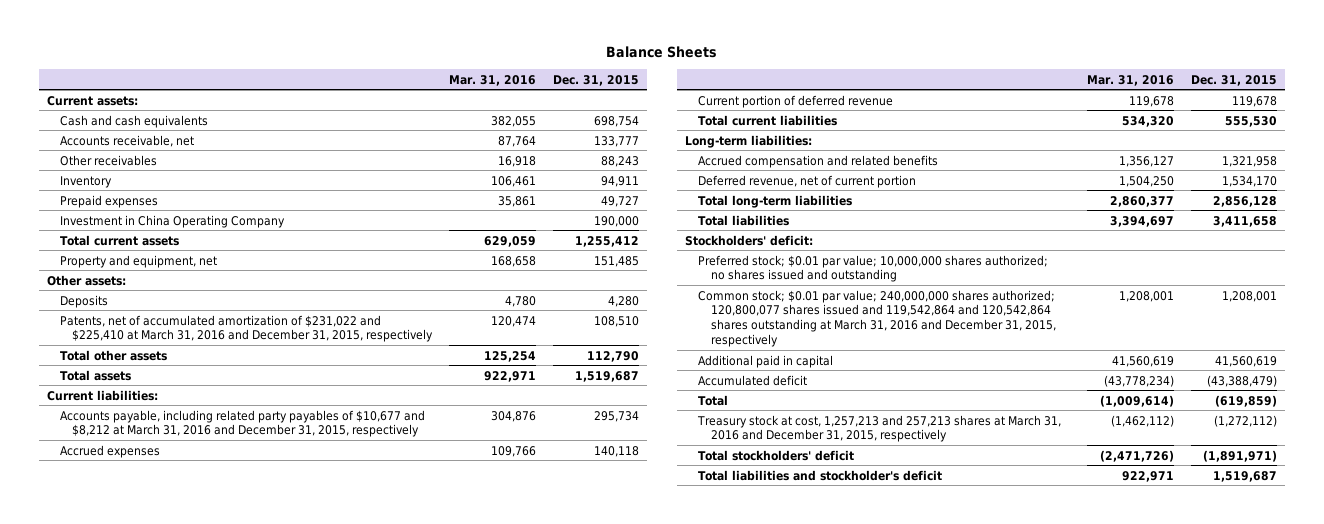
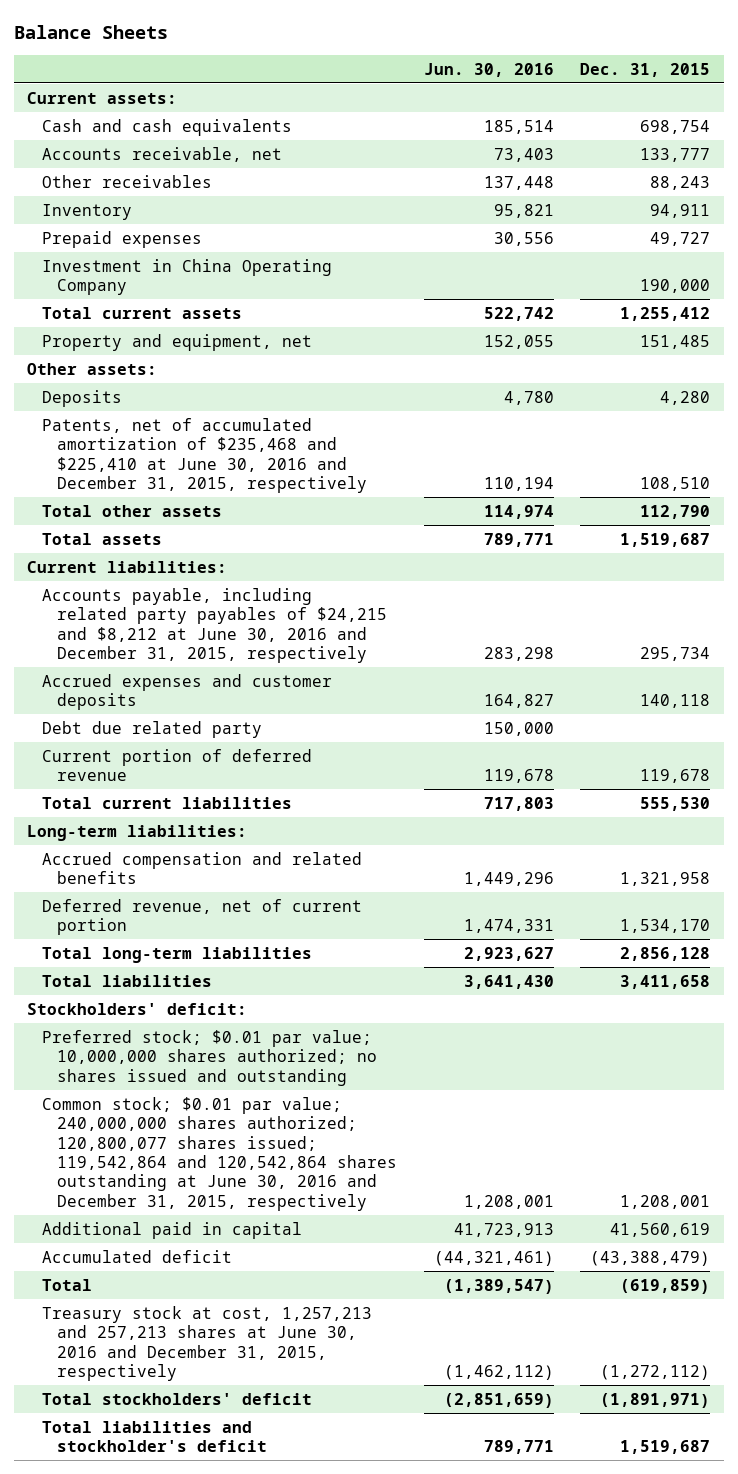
[449,74,537,86] Mar. 31, 2016 -> none
none -> [423,62,554,77] Jun. 30, 2016
[59,314,434,343] Patents, net of accumulated amortization of $231,022 and $225,410 at March 31, 2016 and December 31, 2015, respectively -> [42,417,367,493] Patents, net of accumulated amortization of $235,468 and $225,410 at June 30, 2016 and December 31, 2015, respectively
[59,409,425,438] Accounts payable, including related party payables of $10,677 and $8,212 at March 31, 2016 and December 31, 2015, respectively -> [42,587,387,663] Accounts payable, including related party payables of $24,215 and $8,212 at June 30, 2016 and December 31, 2015, respectively
[59,444,160,458] Accrued expenses -> [42,673,333,711] Accrued expenses and customer deposits
none -> [42,720,263,738] Debt due related party
[697,289,1056,348] Common stock; $0.01 par value; 240,000,000 shares authorized; 120,800,077 shares issued and 119,542,864 and 120,542,864 shares outstanding at March 31, 2016 and December 31, 2015, respectively -> [42,1096,397,1211] Common stock; $0.01 par value; 240,000,000 shares authorized; 120,800,077 shares issued; 119,542,864 and 120,542,864 shares outstanding at June 30, 2016 and December 31, 2015, respectively
[696,414,1061,443] Treasury stock at cost, 1,257,213 and 257,213 shares at March 31, 2016 and December 31, 2015, respectively -> [42,1305,373,1381] Treasury stock at cost, 1,257,213 and 257,213 shares at June 30, 2016 and December 31, 2015, respectively

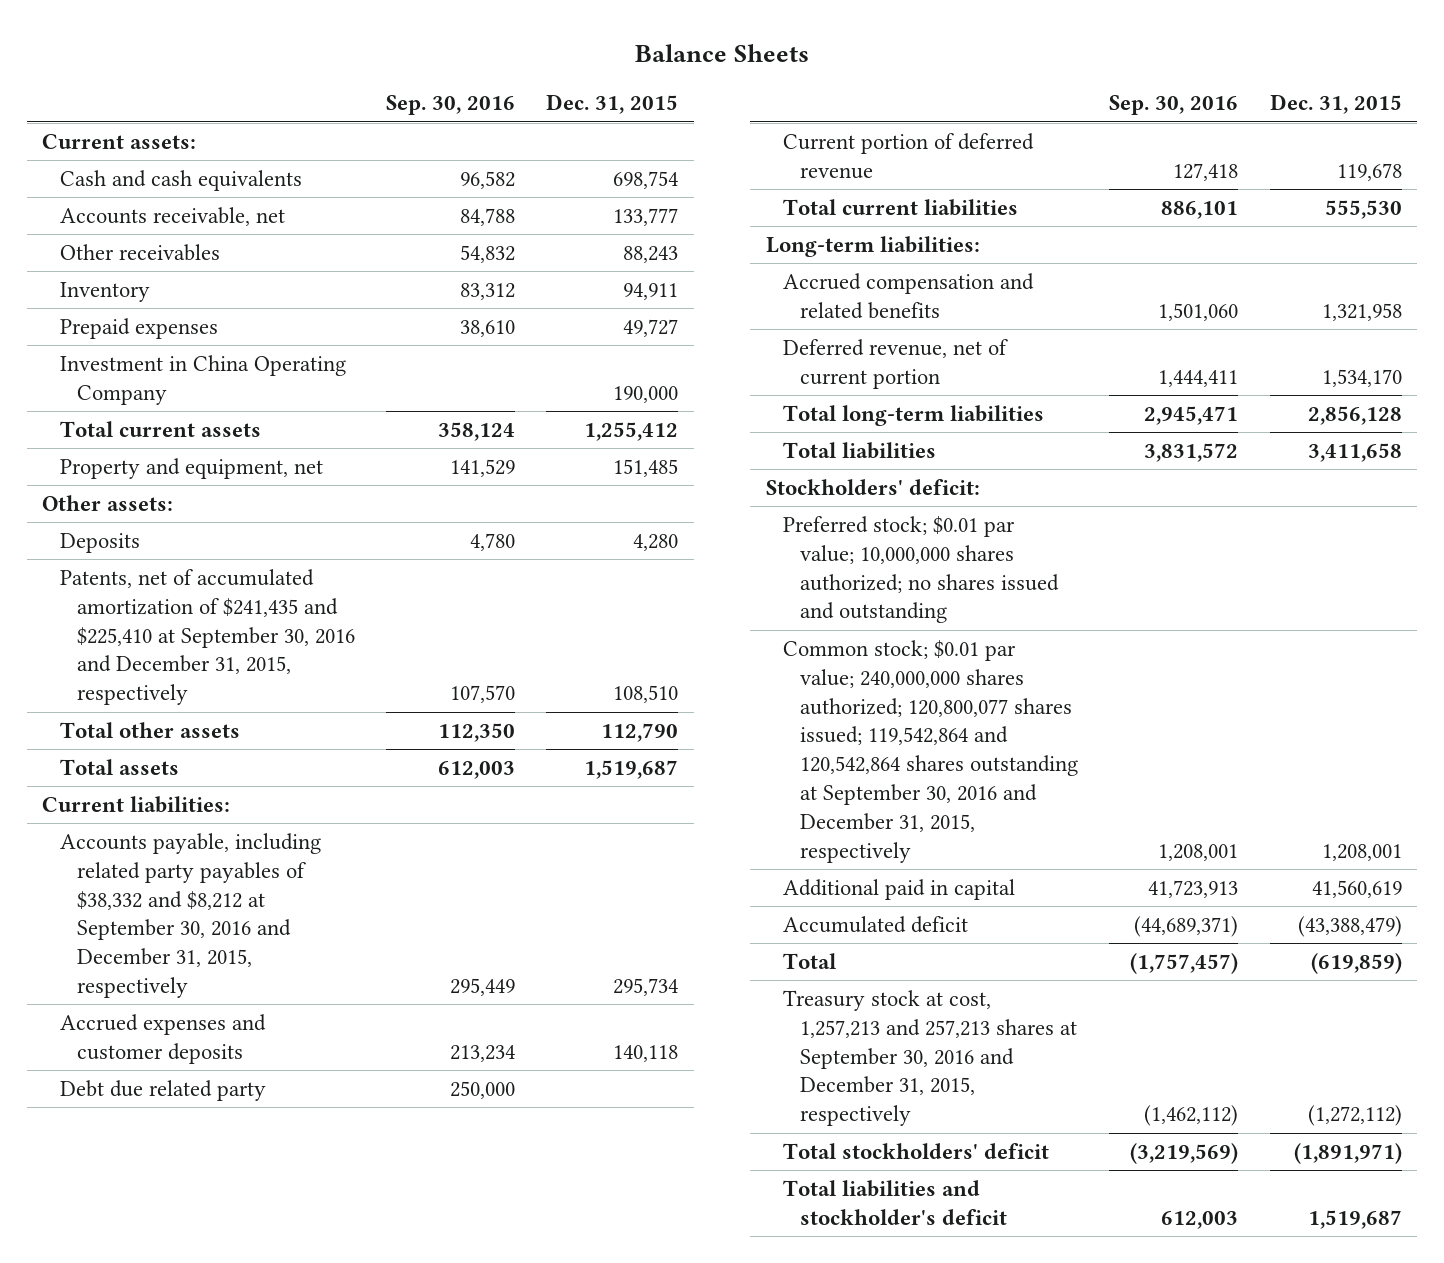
[423,62,554,77] Jun. 30, 2016 -> none
none -> [385,95,515,116] Sep. 30, 2016
[42,417,367,493] Patents, net of accumulated amortization of $235,468 and $225,410 at June 30, 2016 and December 31, 2015, respectively -> [59,568,355,706] Patents, net of accumulated amortization of $241,435 and $225,410 at September 30, 2016 and December 31, 2015, respectively
[42,587,387,663] Accounts payable, including related party payables of $24,215 and $8,212 at June 30, 2016 and December 31, 2015, respectively -> [59,832,321,998] Accounts payable, including related party payables of $38,332 and $8,212 at September 30, 2016 and December 31, 2015, respectively
[42,1096,397,1211] Common stock; $0.01 par value; 240,000,000 shares authorized; 120,800,077 shares issued; 119,542,864 and 120,542,864 shares outstanding at June 30, 2016 and December 31, 2015, respectively -> [782,639,1079,863] Common stock; $0.01 par value; 240,000,000 shares authorized; 120,800,077 shares issued; 119,542,864 and 120,542,864 shares outstanding at September 30, 2016 and December 31, 2015, respectively
[42,1305,373,1381] Treasury stock at cost, 1,257,213 and 257,213 shares at June 30, 2016 and December 31, 2015, respectively -> [782,989,1078,1127] Treasury stock at cost, 1,257,213 and 257,213 shares at September 30, 2016 and December 31, 2015, respectively

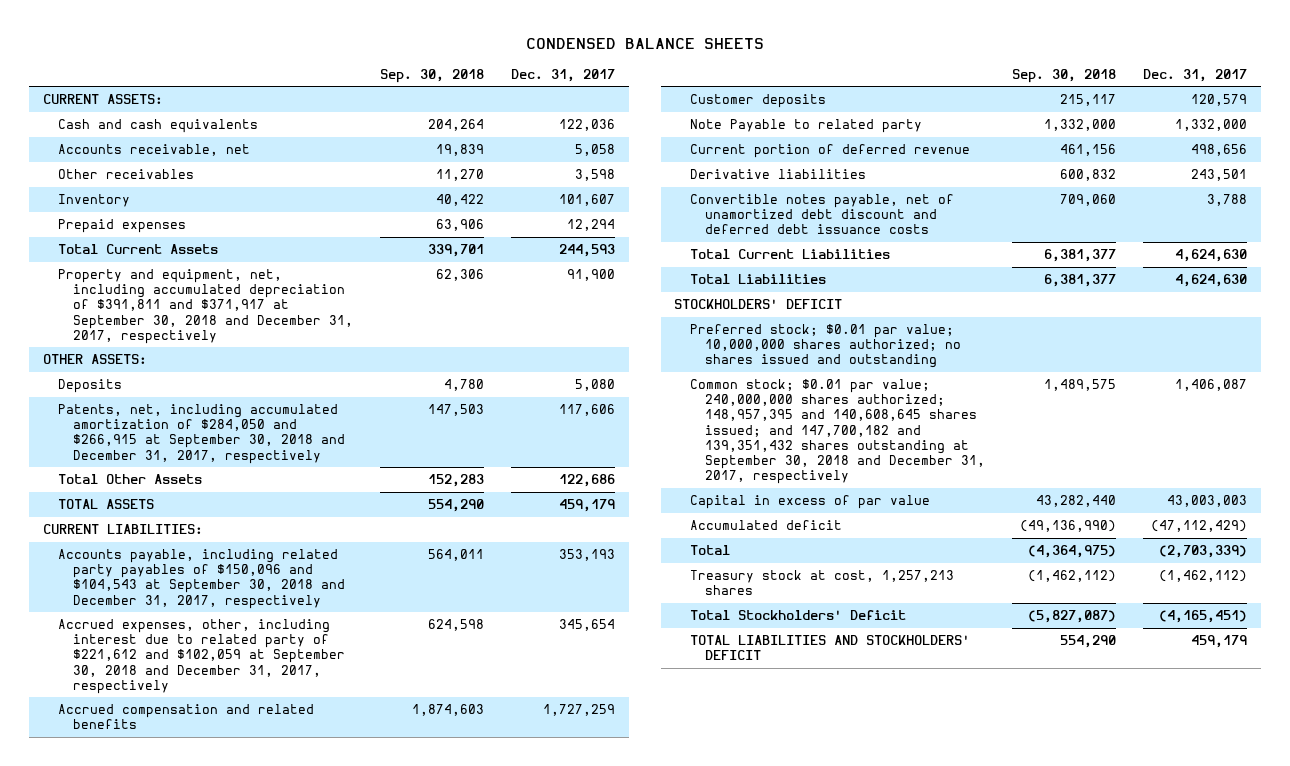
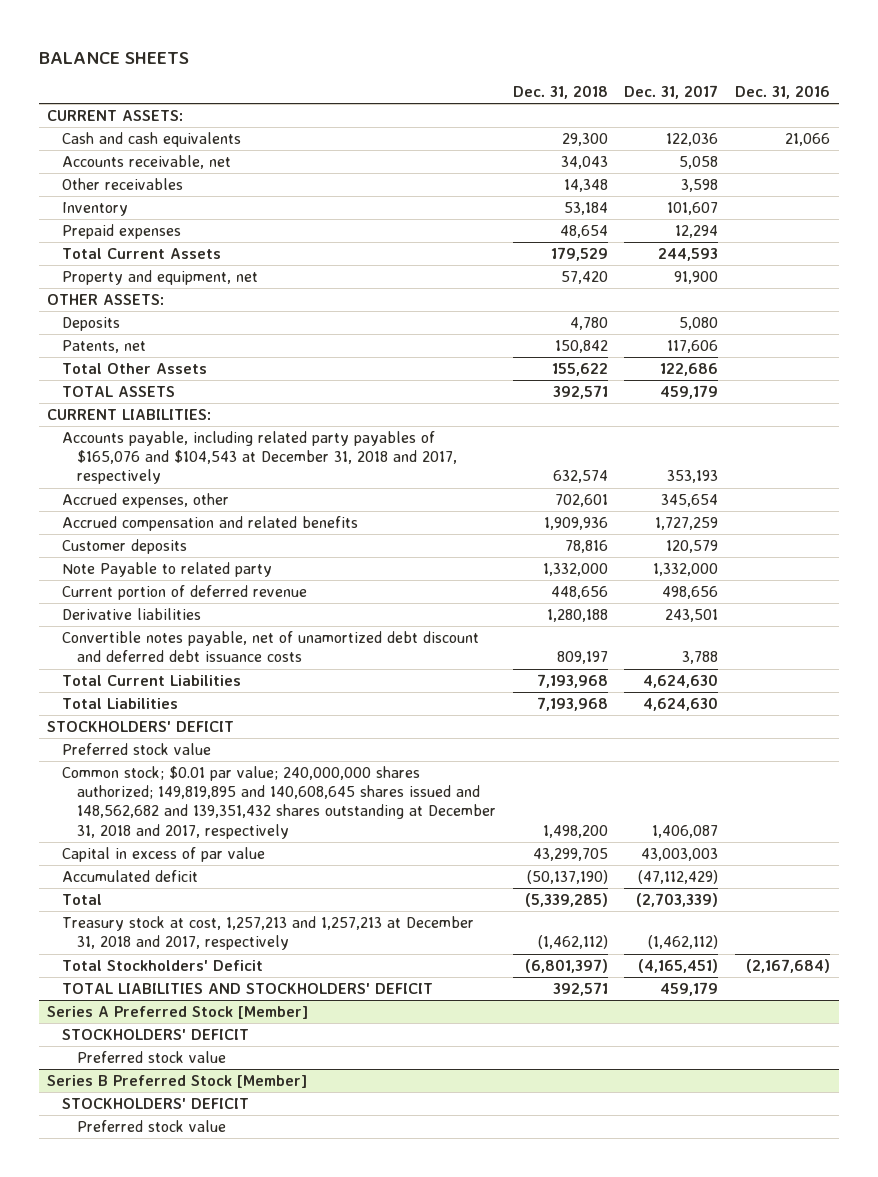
[525,37,764,49] CONDENSED BALANCE SHEETS -> [38,51,189,64] BALANCE SHEETS
[380,68,485,83] Sep. 30, 2018 -> none
none -> [512,84,608,99] Dec. 31, 2018
none -> [735,84,831,99] Dec. 31, 2016
[58,269,354,344] Property and equipment, net, including accumulated depreciation of $391,811 and $371,917 at September 30, 2018 and December 31, 2017, respectively -> [62,270,259,286] Property and equipment, net
[58,404,346,464] Patents, net, including accumulated amortization of $284,050 and $266,915 at September 30, 2018 and December 31, 2017, respectively -> [62,340,147,354] Patents, net
[58,549,346,609] Accounts payable, including related party payables of $150,096 and $104,543 at September 30, 2018 and December 31, 2017, respectively -> [62,431,457,485] Accounts payable, including related party payables of $165,076 and $104,543 at December 31, 2018 and 2017, respectively
[58,619,346,694] Accrued expenses, other, including interest due to related party of $221,612 and $102,059 at September 30, 2018 and December 31, 2017, respectively -> [62,493,230,509] Accrued expenses, other
[689,324,961,369] Preferred stock; $0.01 par value; 10,000,000 shares authorized; no shares issued and outstanding -> [62,743,212,756] Preferred stock value
[689,379,985,485] Common stock; $0.01 par value; 240,000,000 shares authorized; 148,957,395 and 140,608,645 shares issued; and 147,700,182 and 139,351,432 shares outstanding at September 30, 2018 and December 31, 2017, respectively -> [62,766,496,839] Common stock; $0.01 par value; 240,000,000 shares authorized; 149,819,895 and 140,608,645 shares issued and 148,562,682 and 139,351,432 shares outstanding at December 31, 2018 and 2017, respectively
[689,570,954,596] Treasury stock at cost, 1,257,213 shares -> [62,916,475,951] Treasury stock at cost, 1,257,213 and 1,257,213 at December 31, 2018 and 2017, respectively
none -> [47,1006,309,1020] Series A Preferred Stock [Member]
none -> [62,1029,250,1041] STOCKHOLDERS' DEFICIT
none -> [76,1051,226,1064] Preferred stock value
none -> [47,1075,308,1089] Series B Preferred Stock [Member]
none -> [62,1098,250,1110] STOCKHOLDERS' DEFICIT
none -> [76,1120,226,1133] Preferred stock value

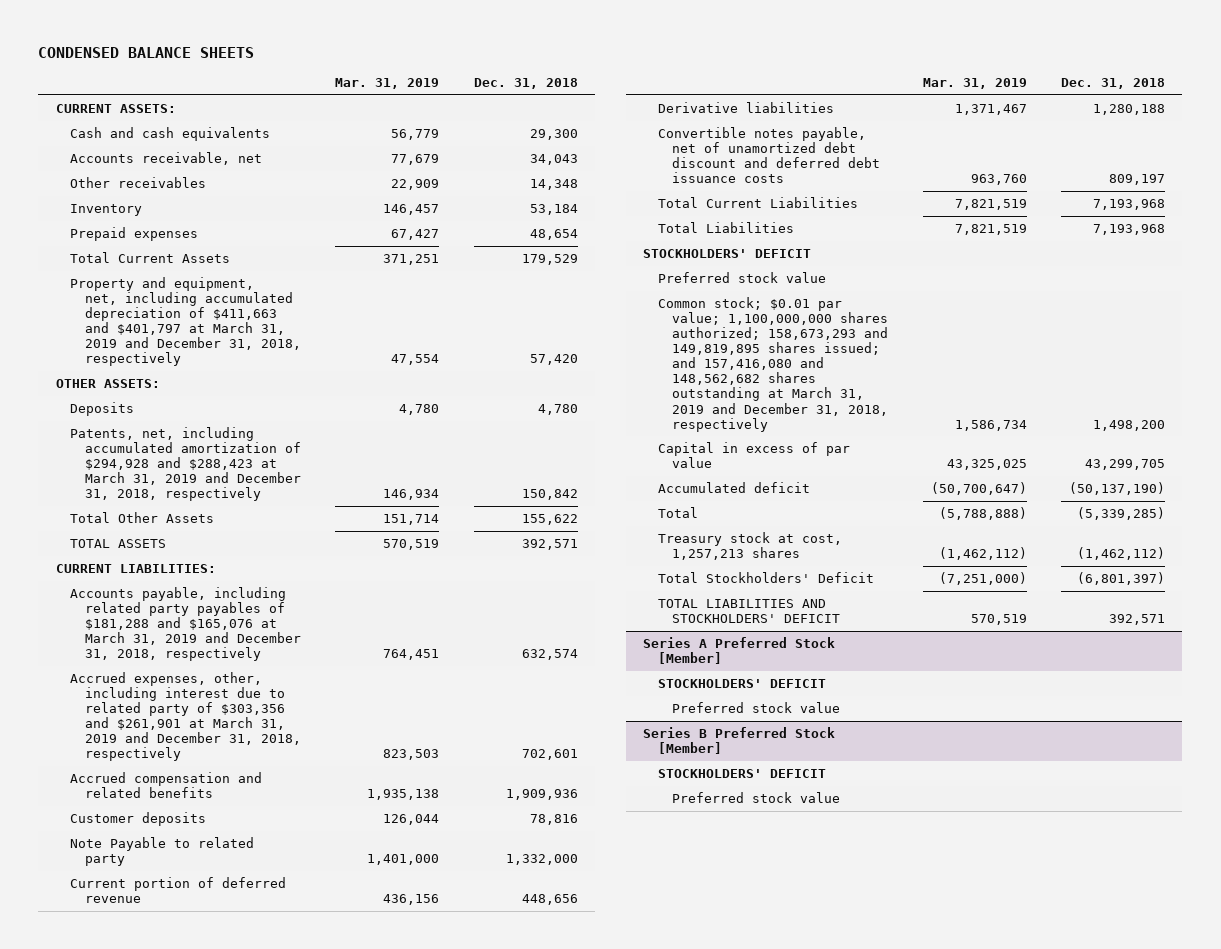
[38,51,189,64] BALANCE SHEETS -> [38,46,255,58] CONDENSED BALANCE SHEETS
[624,84,719,99] Dec. 31, 2017 -> none
[735,84,831,99] Dec. 31, 2016 -> none
none -> [335,77,440,89] Mar. 31, 2019
[62,270,259,286] Property and equipment, net -> [70,276,301,367] Property and equipment, net, including accumulated depreciation of $411,663 and $401,797 at March 31, 2019 and December 31, 2018, respectively
[62,340,147,354] Patents, net -> [70,426,301,502] Patents, net, including accumulated amortization of $294,928 and $288,423 at March 31, 2019 and December 31, 2018, respectively
[62,431,457,485] Accounts payable, including related party payables of $165,076 and $104,543 at December 31, 2018 and 2017, respectively -> [70,586,301,662] Accounts payable, including related party payables of $181,288 and $165,076 at March 31, 2019 and December 31, 2018, respectively
[62,493,230,509] Accrued expenses, other -> [70,671,301,762] Accrued expenses, other, including interest due to related party of $303,356 and $261,901 at March 31, 2019 and December 31, 2018, respectively
[62,766,496,839] Common stock; $0.01 par value; 240,000,000 shares authorized; 149,819,895 and 140,608,645 shares issued and 148,562,682 and 139,351,432 shares outstanding at December 31, 2018 and 2017, respectively -> [657,296,889,432] Common stock; $0.01 par value; 1,100,000,000 shares authorized; 158,673,293 and 149,819,895 shares issued; and 157,416,080 and 148,562,682 shares outstanding at March 31, 2019 and December 31, 2018, respectively
[62,916,475,951] Treasury stock at cost, 1,257,213 and 1,257,213 at December 31, 2018 and 2017, respectively -> [657,531,842,560] Treasury stock at cost, 1,257,213 shares

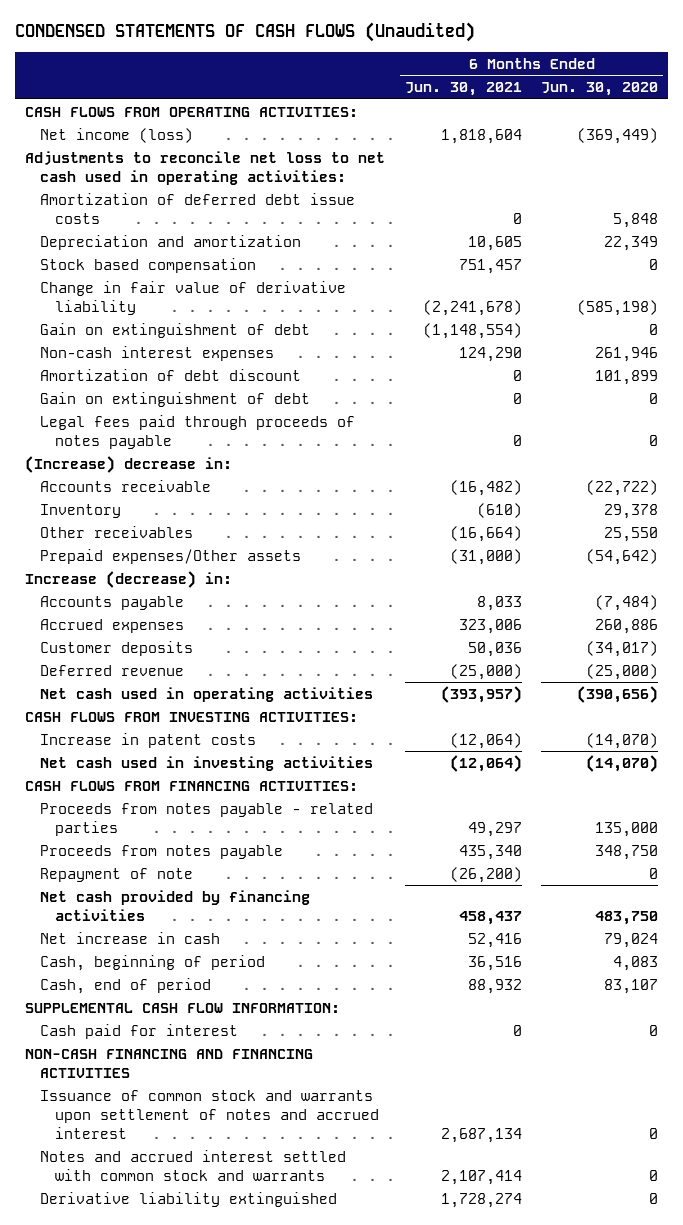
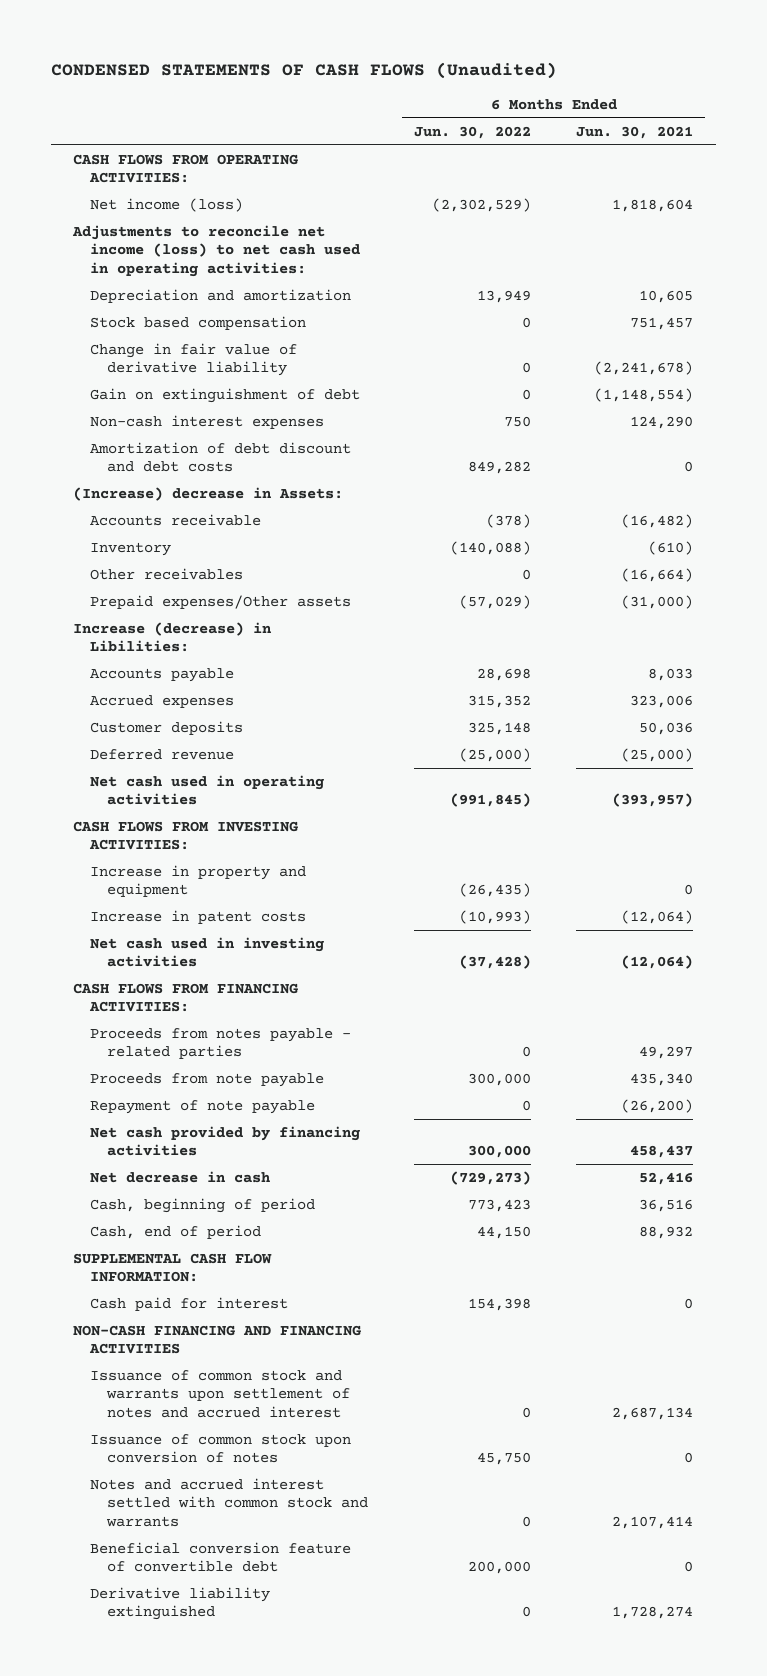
[541,82,659,97] Jun. 30, 2020 -> none
none -> [413,125,531,139] Jun. 30, 2022
[40,192,356,224] Amortization of deferred debt issue costs -> none
[24,150,385,185] Adjustments to reconcile net loss to net cash used in operating activities: -> [72,225,361,277] Adjustments to reconcile net income (loss) to net cash used in operating activities:
[40,391,311,407] Gain on extinguishment of debt -> none
[40,414,356,449] Legal fees paid through proceeds of notes payable -> none
[40,368,302,381] Amortization of debt discount -> [90,442,352,473] Amortization of debt discount and debt costs
[24,455,232,473] (Increase) decrease in: -> [73,487,344,502] (Increase) decrease in Assets:
[24,570,232,588] Increase (decrease) in: -> [73,622,273,653] Increase (decrease) in Libilities:
none -> [90,865,307,898] Increase in property and equipment
[40,844,284,859] Proceeds from notes payable -> [90,1073,325,1088] Proceeds from note payable
[40,867,194,882] Repayment of note -> [90,1100,316,1115] Repayment of note payable
[40,931,221,944] Net increase in cash -> [90,1171,271,1184] Net decrease in cash
none -> [90,1434,352,1464] Issuance of common stock upon conversion of notes
none -> [90,1542,352,1573] Beneficial conversion feature of convertible debt

